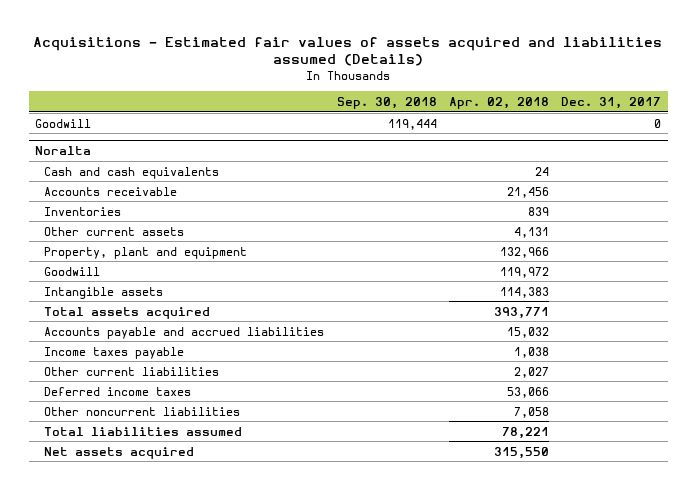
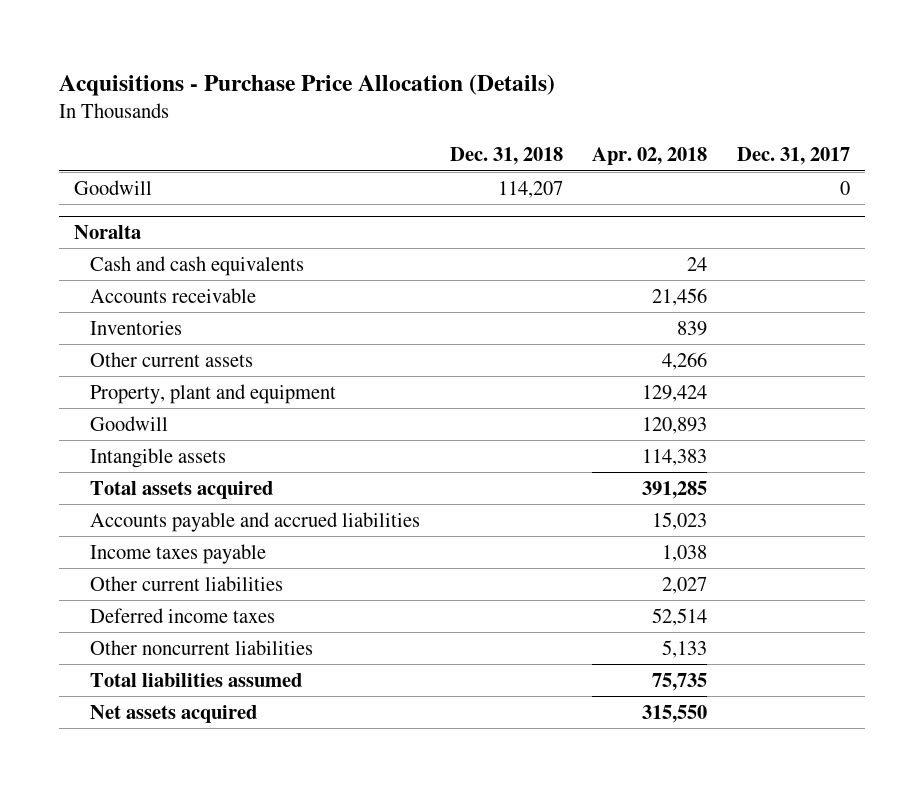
[33,36,663,67] Acquisitions - Estimated fair values of assets acquired and liabilities assumed (Details) -> [59,74,556,97] Acquisitions - Purchase Price Allocation (Details)
[336,96,437,109] Sep. 30, 2018 -> none
none -> [449,147,563,166] Dec. 31, 2018
[514,226,550,238] 4,131 -> [662,351,708,370] 4,266
[500,246,550,258] 132,966 -> [642,384,708,402] 129,424
[500,266,550,278] 119,972 -> [642,416,708,434] 120,893
[494,306,550,319] 393,771 -> [642,480,708,499] 391,285
[507,326,550,338] 15,032 -> [652,511,708,530] 15,023
[507,386,550,398] 53,066 -> [652,607,708,626] 52,514
[514,406,550,418] 7,058 -> [662,639,708,658] 5,133
[502,426,550,439] 78,221 -> [652,672,708,691] 75,735

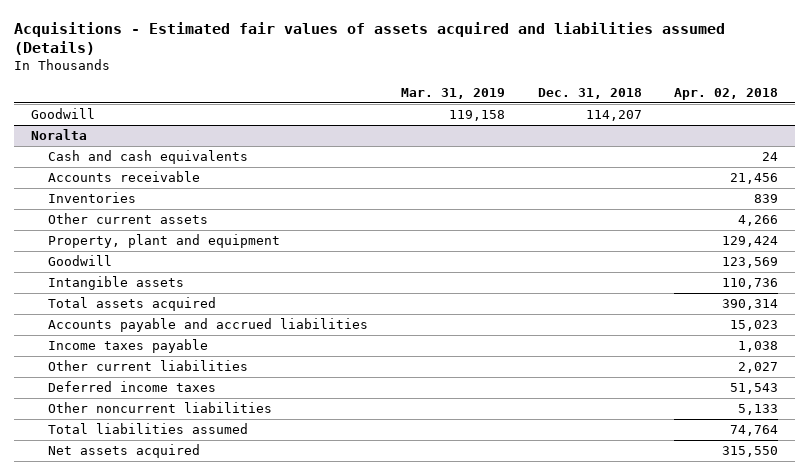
[59,74,556,97] Acquisitions - Purchase Price Allocation (Details) -> [14,21,726,55] Acquisitions - Estimated fair values of assets acquired and liabilities assumed (Details)
[737,147,851,166] Dec. 31, 2017 -> none
none -> [401,88,506,100] Mar. 31, 2019
[642,416,708,434] 120,893 -> [722,256,779,268] 123,569
[642,448,708,466] 114,383 -> [722,277,779,289] 110,736
[642,480,708,499] 391,285 -> [722,298,779,310] 390,314
[652,607,708,626] 52,514 -> [730,382,779,394] 51,543
[652,672,708,691] 75,735 -> [730,424,779,436] 74,764

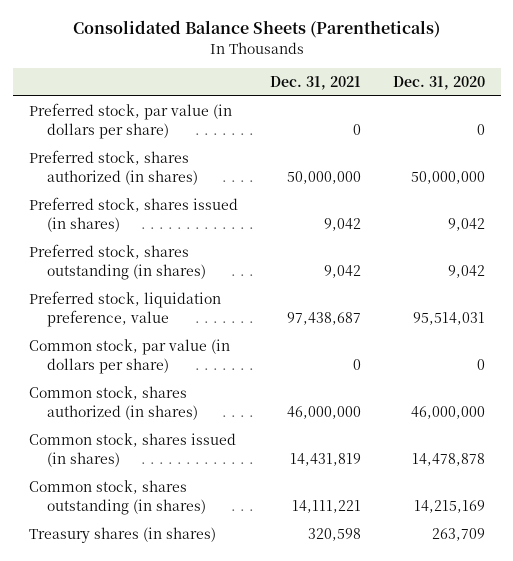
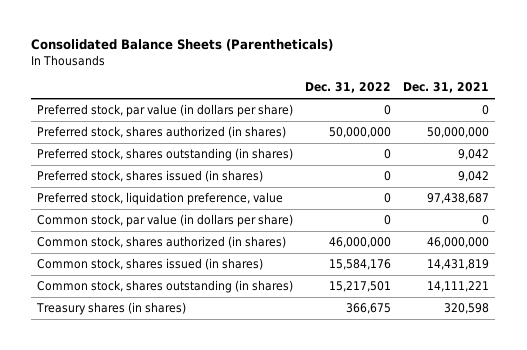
[392,75,485,90] Dec. 31, 2020 -> none
none -> [305,82,392,94] Dec. 31, 2022
[28,197,238,232] Preferred stock, shares issued (in shares) -> [37,170,264,183] Preferred stock, shares issued (in shares)

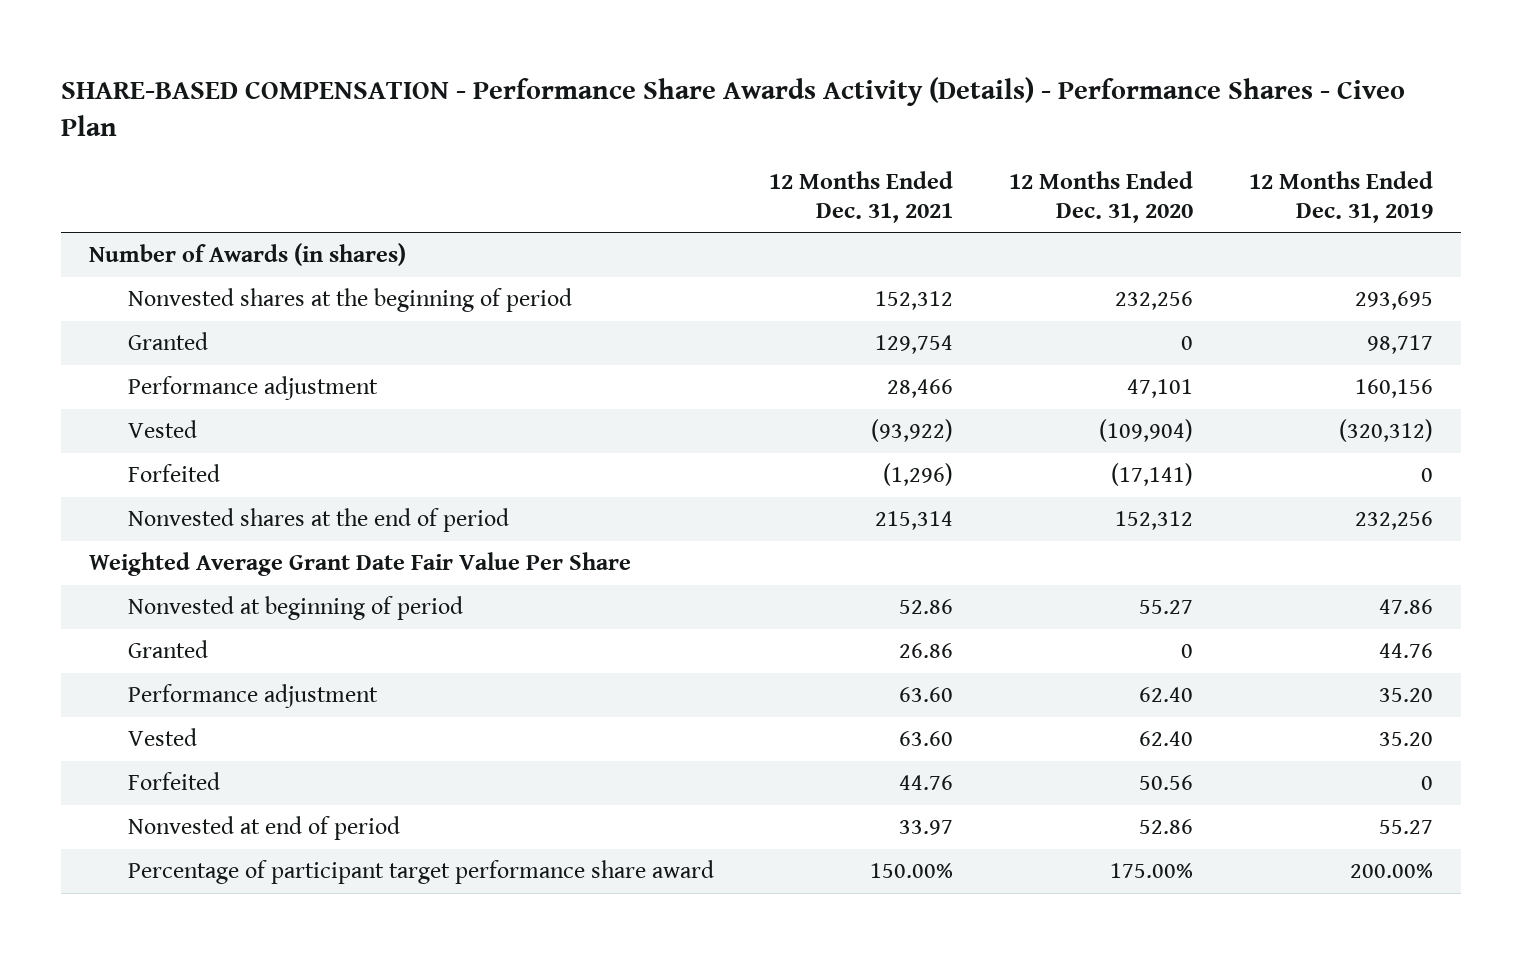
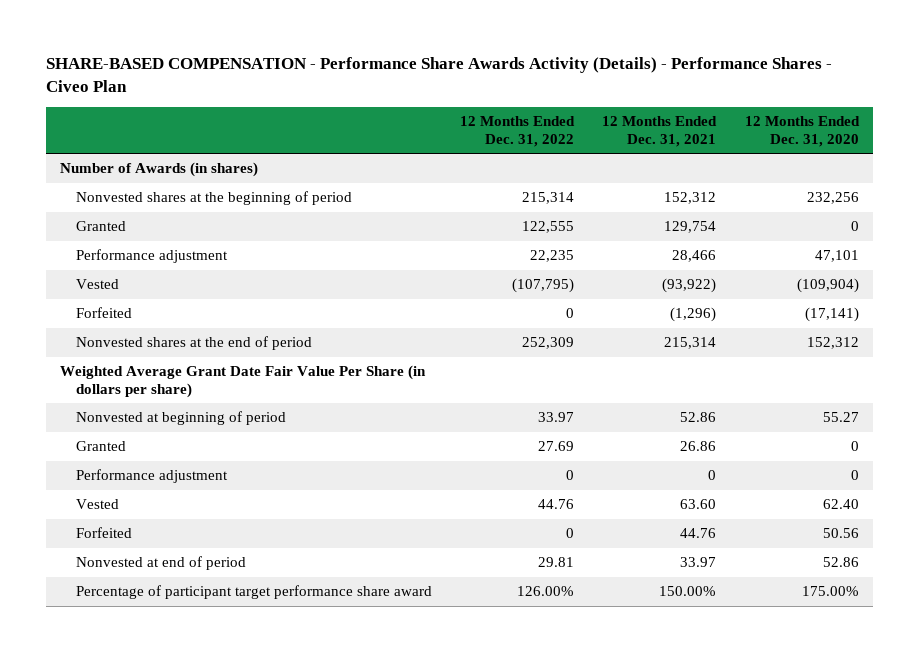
[1249,171,1434,223] 12 Months Ended Dec. 31, 2019 -> none
none -> [460,116,576,147] 12 Months Ended Dec. 31, 2022
[89,552,632,577] Weighted Average Grant Date Fair Value Per Share -> [60,365,427,398] Weighted Average Grant Date Fair Value Per Share (in dollars per share)
[899,687,954,703] 63.60 -> [708,470,717,481] 0
[1139,687,1194,703] 62.40 -> [850,470,859,481] 0

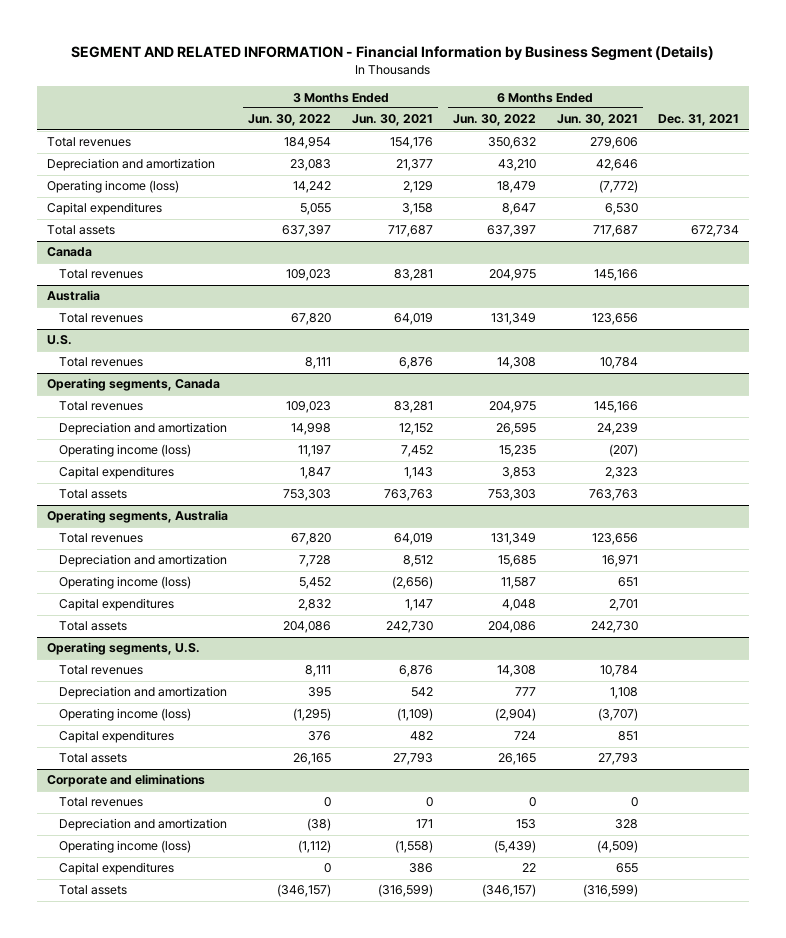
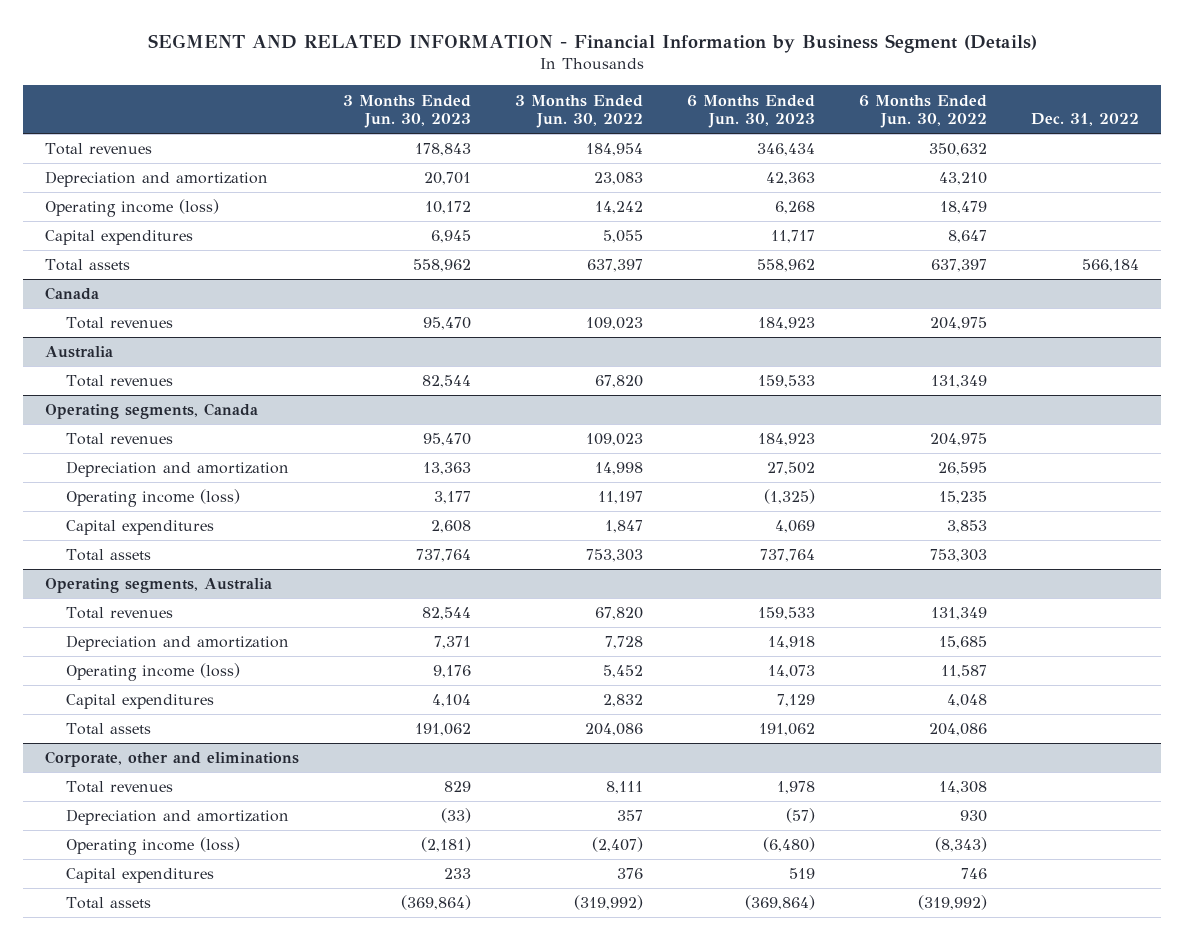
[351,114,433,127] Jun. 30, 2021 -> none
[556,114,638,127] Jun. 30, 2021 -> none
[658,114,740,127] Dec. 31, 2021 -> none
none -> [342,94,471,129] 3 Months Ended Jun. 30, 2023
none -> [686,94,815,129] 6 Months Ended Jun. 30, 2023
none -> [1030,113,1139,127] Dec. 31, 2022
[47,335,73,346] U.S. -> none
[58,357,143,368] Total revenues -> none
[47,642,201,656] Operating segments, U.S. -> none
none -> [44,751,299,768] Corporate, other and eliminations
[47,774,206,788] Corporate and eliminations -> none
[58,797,143,808] Total revenues -> none
[58,818,227,832] Depreciation and amortization -> none
[58,840,191,854] Operating income (loss) -> none
[58,862,174,876] Capital expenditures -> none
[58,885,127,896] Total assets -> none
[308,687,332,698] 395 -> [616,810,643,822] 357
[515,687,537,697] 777 -> [959,810,987,823] 930
[293,708,332,722] (1,295) -> [591,837,643,853] (2,407)
[495,708,537,722] (2,904) -> [934,837,987,853] (8,343)
[514,731,537,741] 724 -> [960,868,987,880] 746
[293,753,332,766] 26,165 -> [573,895,643,911] (319,992)
[498,753,537,766] 26,165 -> [917,895,987,911] (319,992)

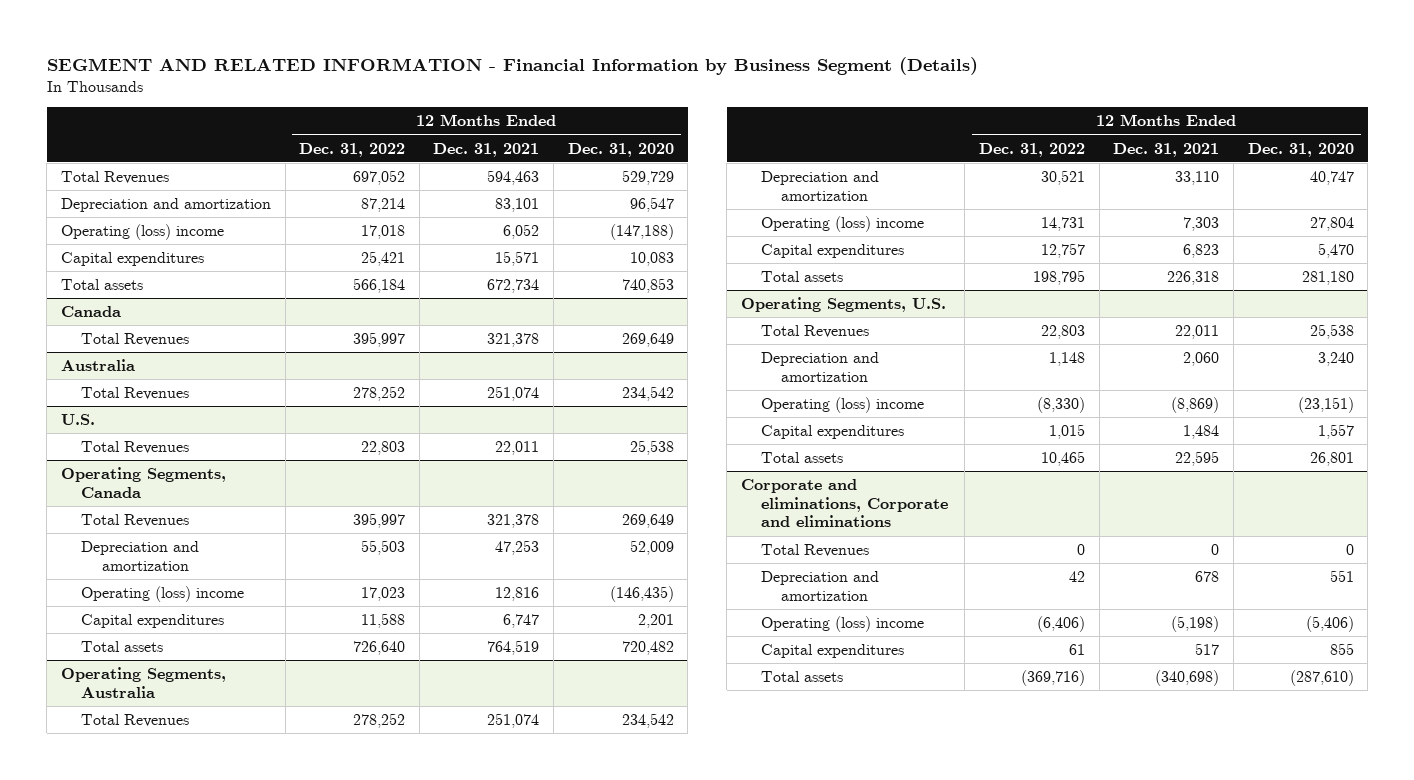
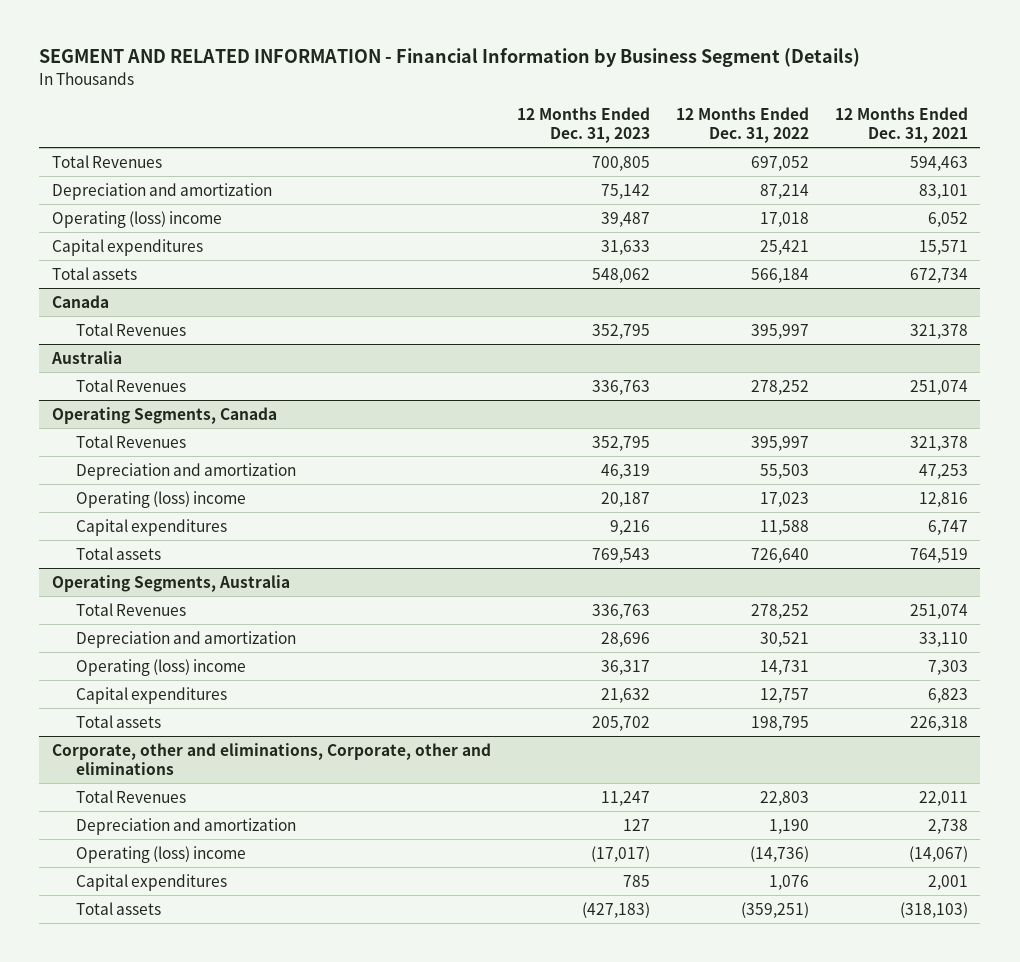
[567,142,674,157] Dec. 31, 2020 -> none
none -> [516,106,650,144] 12 Months Ended Dec. 31, 2023
[60,413,95,425] U.S. -> none
[81,440,190,454] Total Revenues -> none
[740,296,946,312] Operating Segments, U.S. -> none
none -> [51,742,491,775] Corporate, other and eliminations, Corporate, other and eliminations
[740,478,949,528] Corporate and eliminations, Corporate and eliminations -> none
[761,543,870,557] Total Revenues -> none
[761,570,880,601] Depreciation and amortization -> none
[761,615,925,632] Operating (loss) income -> none
[761,643,905,658] Capital expenditures -> none
[761,670,844,682] Total assets -> none
[1049,351,1086,366] 1,148 -> [768,818,809,834] 1,190
[1183,351,1220,366] 2,060 -> [927,818,968,834] 2,738
[1037,396,1086,413] (8,330) -> [749,845,809,862] (14,736)
[1171,396,1220,413] (8,869) -> [908,845,968,862] (14,067)
[1049,423,1086,439] 1,015 -> [768,874,809,890] 1,076
[1183,424,1220,439] 1,484 -> [927,874,968,890] 2,001
[1041,450,1086,466] 10,465 -> [740,901,809,918] (359,251)
[1175,450,1220,466] 22,595 -> [899,901,968,918] (318,103)

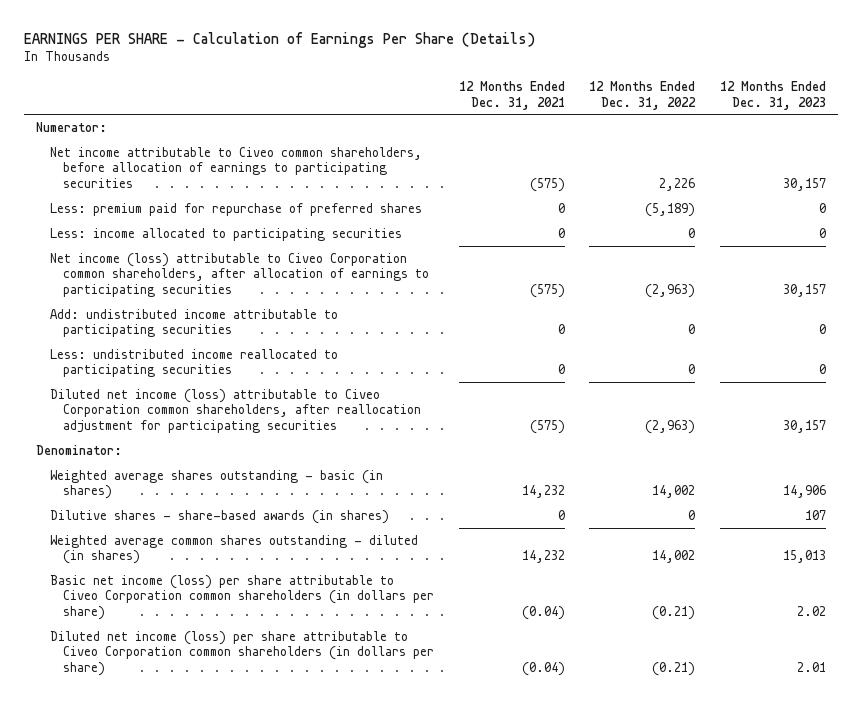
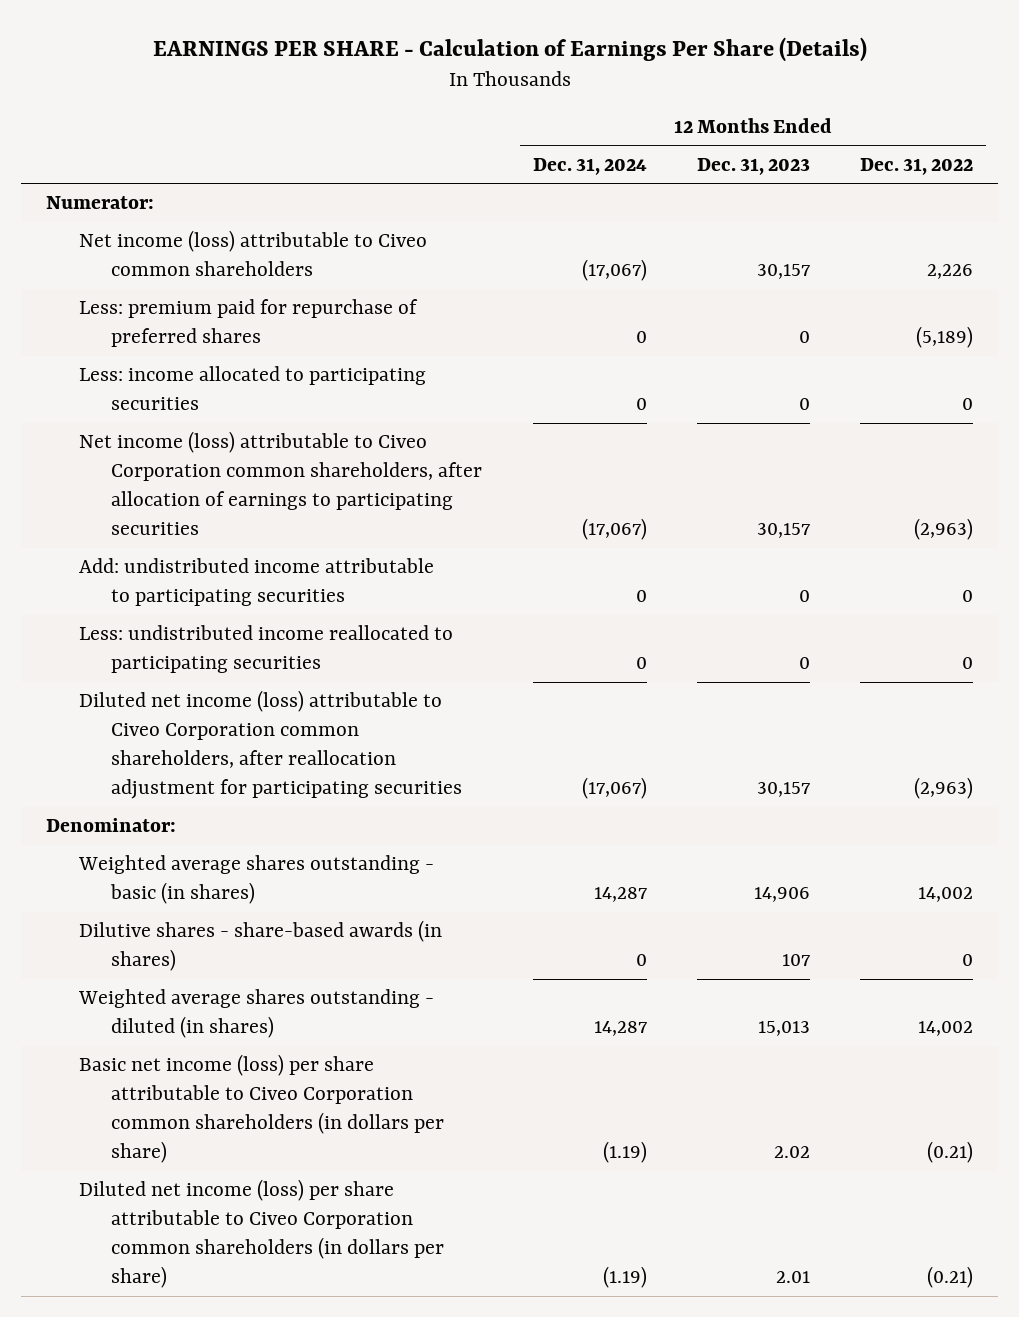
[458,80,565,110] 12 Months Ended Dec. 31, 2021 -> none
none -> [532,157,647,175] Dec. 31, 2024
[49,146,422,189] Net income attributable to Civeo common shareholders, before allocation of earnings to participating securities -> [78,230,427,277] Net income (loss) attributable to Civeo common shareholders
[49,534,418,565] Weighted average common shares outstanding - diluted (in shares) -> [77,989,434,1039] Weighted average shares outstanding - diluted (in shares)

